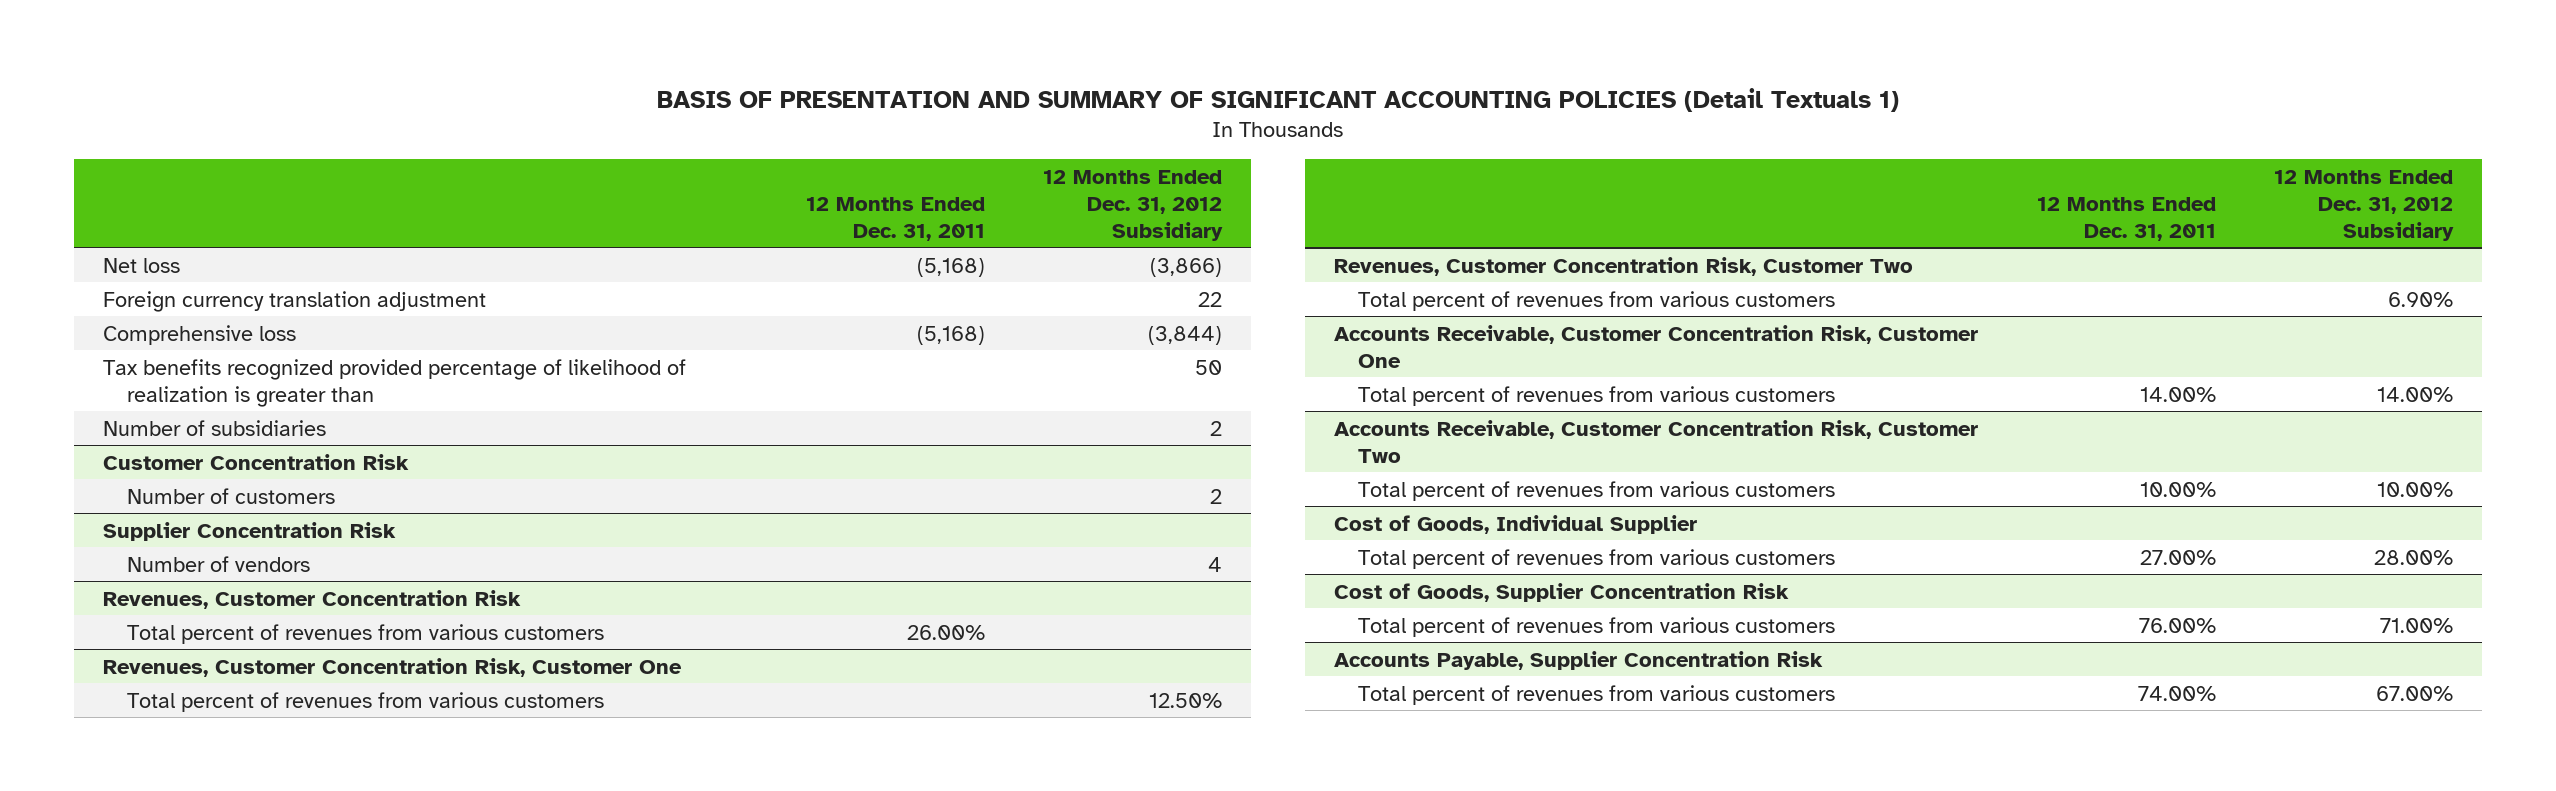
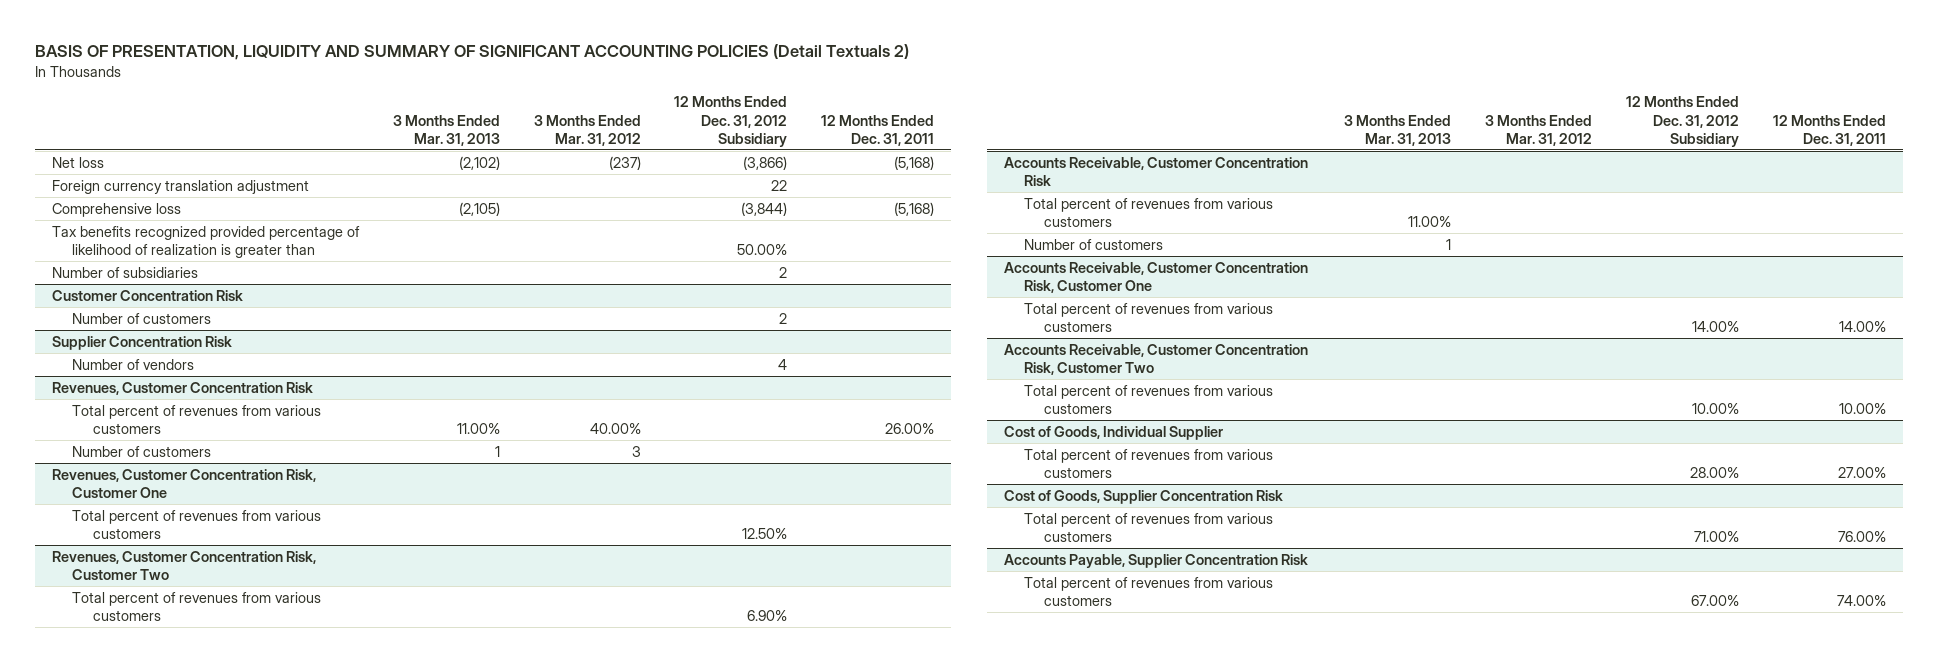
[657,88,1900,113] BASIS OF PRESENTATION AND SUMMARY OF SIGNIFICANT ACCOUNTING POLICIES (Detail Textuals 1) -> [35,44,910,61] BASIS OF PRESENTATION, LIQUIDITY AND SUMMARY OF SIGNIFICANT ACCOUNTING POLICIES (Detail Textuals 2)
none -> [392,114,500,146] 3 Months Ended Mar. 31, 2013
none -> [533,114,641,146] 3 Months Ended Mar. 31, 2012
[1194,359,1222,375] 50 -> [737,243,788,255] 50.00%
none -> [72,445,212,457] Number of customers
none -> [1003,156,1308,186] Accounts Receivable, Customer Concentration Risk
none -> [1024,197,1274,227] Total percent of revenues from various customers
none -> [1024,238,1164,250] Number of customers

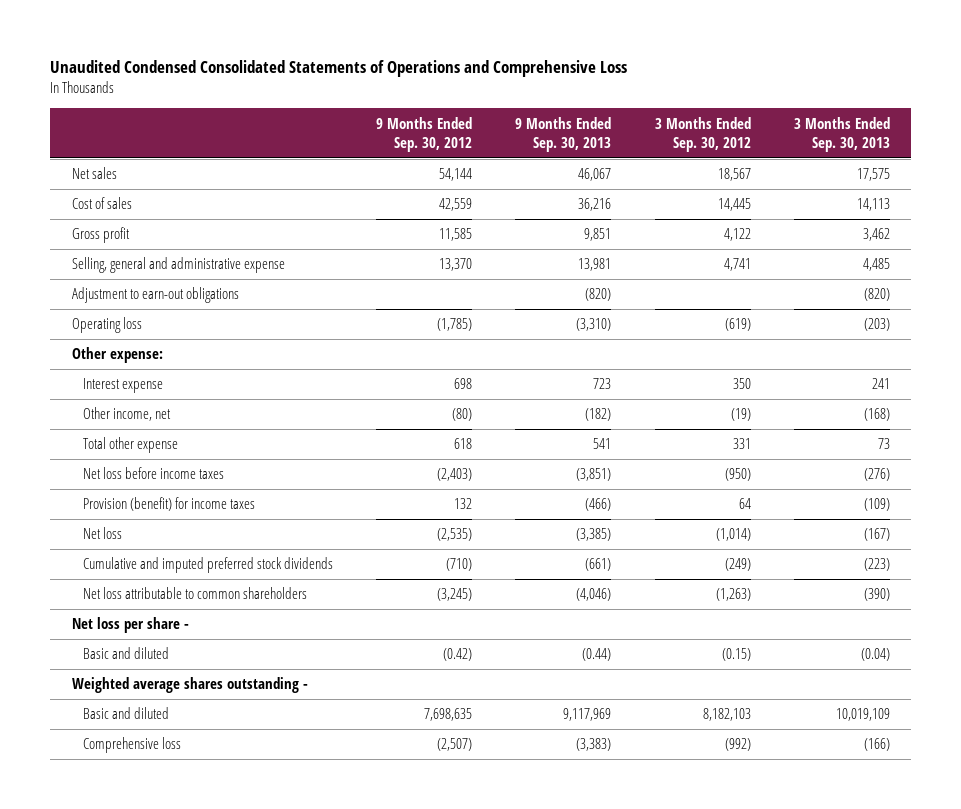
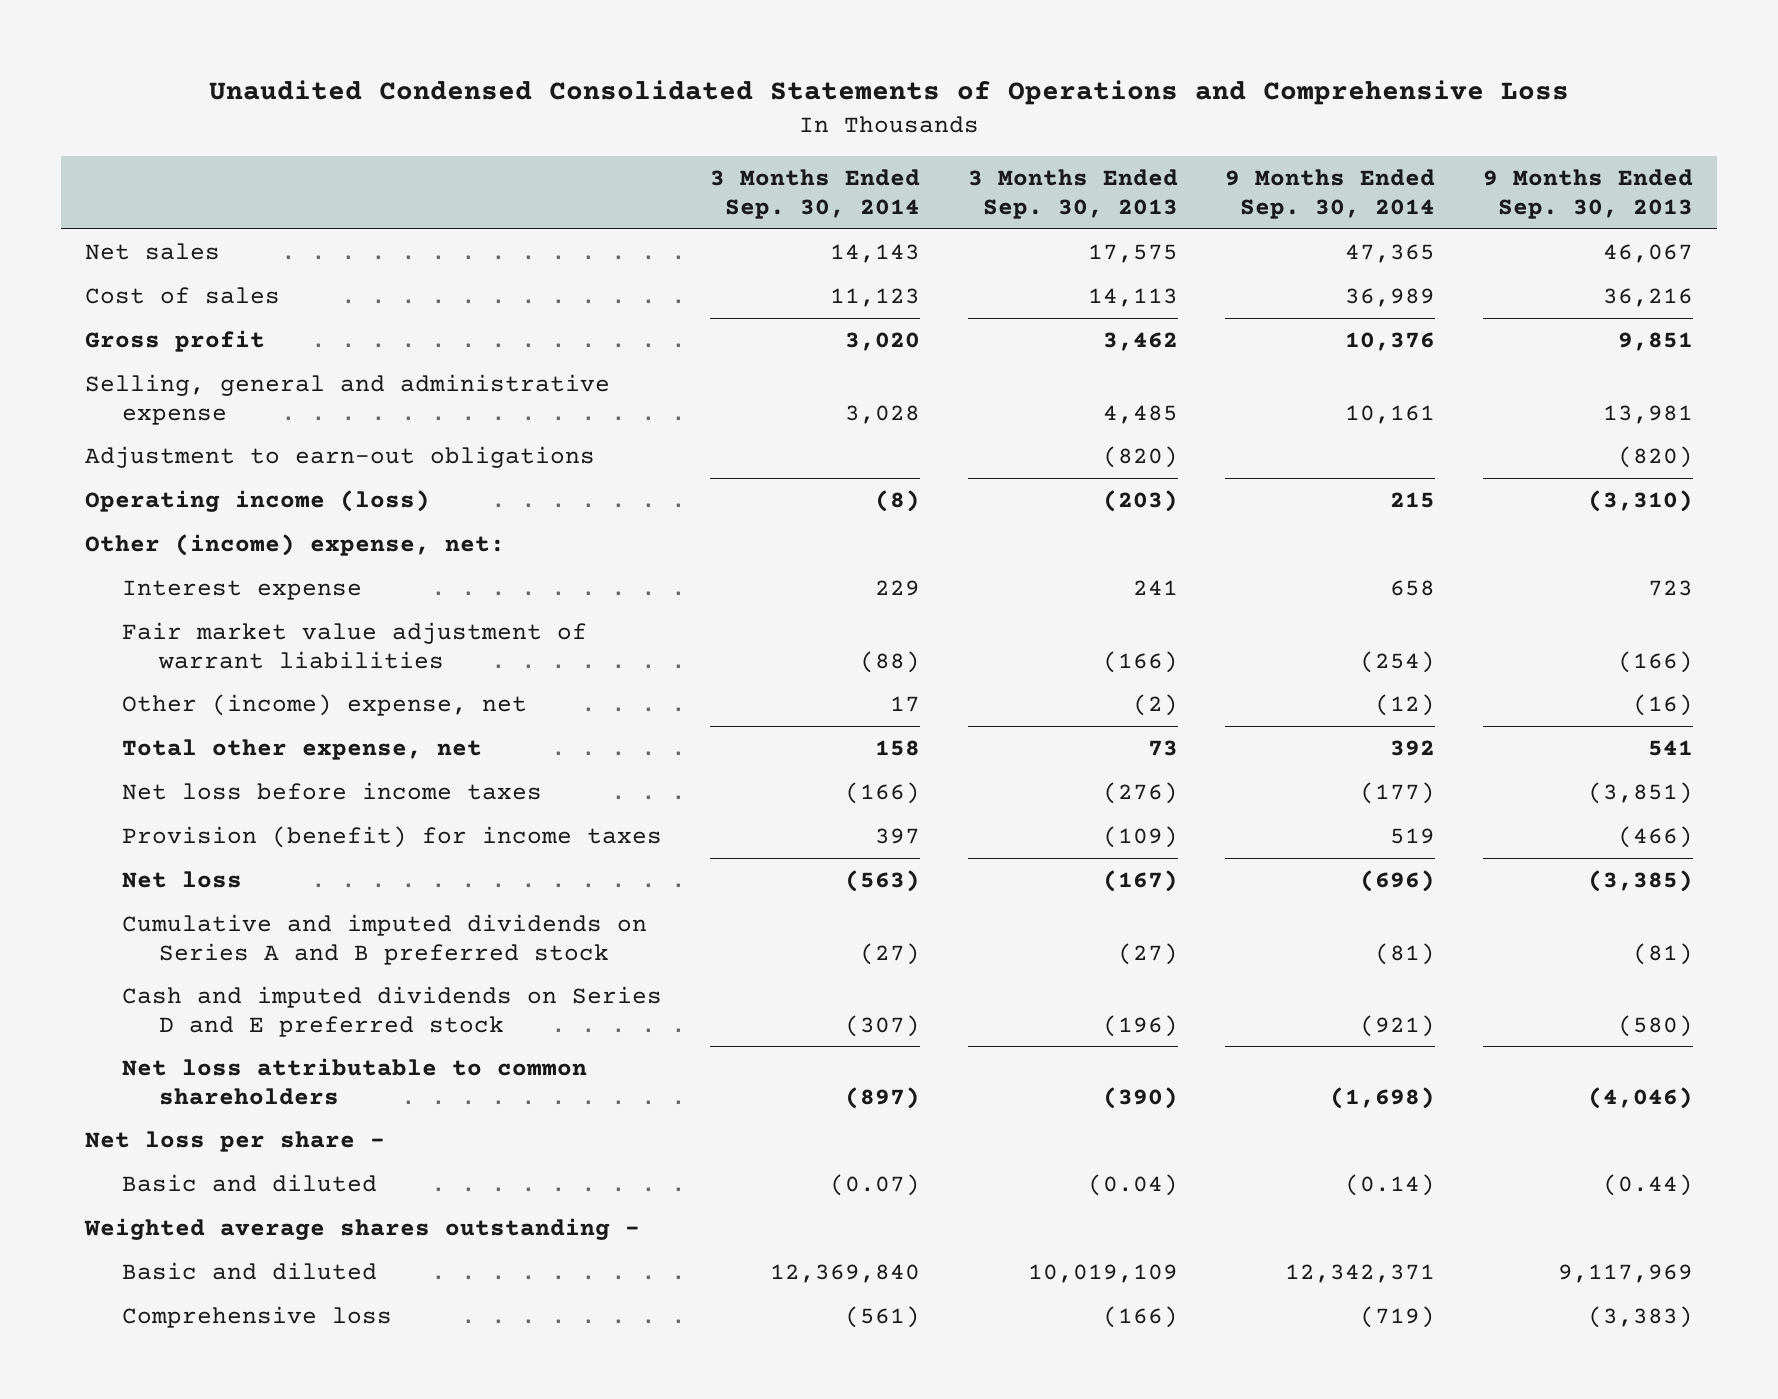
[376,116,473,152] 9 Months Ended Sep. 30, 2012 -> none
[654,116,751,152] 3 Months Ended Sep. 30, 2012 -> none
none -> [709,169,920,219] 3 Months Ended Sep. 30, 2014
none -> [1225,169,1436,219] 9 Months Ended Sep. 30, 2014
[71,317,142,334] Operating loss -> [84,489,430,512] Operating income (loss)
[71,347,163,364] Other expense: -> [84,533,505,556] Other (income) expense, net:
none -> [121,621,587,669] Fair market value adjustment of warrant liabilities
[83,407,172,422] Other income, net -> [121,693,527,716] Other (income) expense, net
[585,408,612,422] (182) -> [1633,693,1694,716] (16)
[863,408,890,422] (168) -> [1132,693,1178,716] (2)
[83,437,179,454] Total other expense -> [121,738,482,760] Total other expense, net
[83,557,334,574] Cumulative and imputed preferred stock dividends -> [121,913,647,965] Cumulative and imputed dividends on Series A and B preferred stock
[585,558,612,572] (661) -> [1633,942,1694,965] (81)
[863,558,890,572] (223) -> [1117,942,1178,965] (27)
none -> [121,985,662,1037] Cash and imputed dividends on Series D and E preferred stock

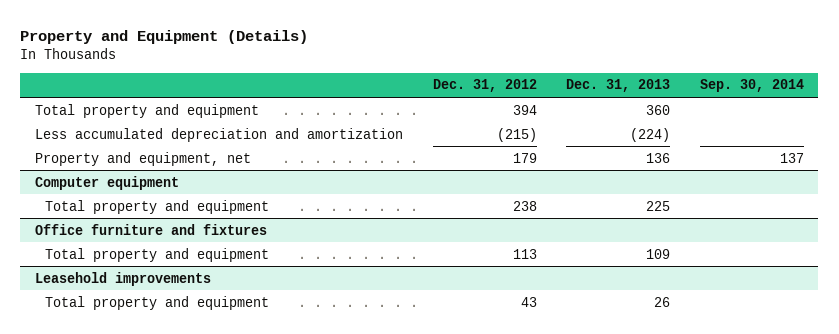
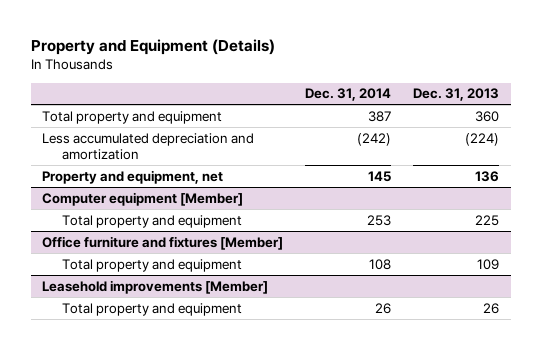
[432,79,537,93] Dec. 31, 2012 -> none
[699,79,804,93] Sep. 30, 2014 -> none
none -> [305,88,392,102] Dec. 31, 2014
[35,175,180,190] Computer equipment -> [41,191,243,206] Computer equipment [Member]
[35,223,268,235] Office furniture and fixtures -> [41,235,283,250] Office furniture and fixtures [Member]
[35,271,212,286] Leasehold improvements -> [41,279,268,294] Leasehold improvements [Member]

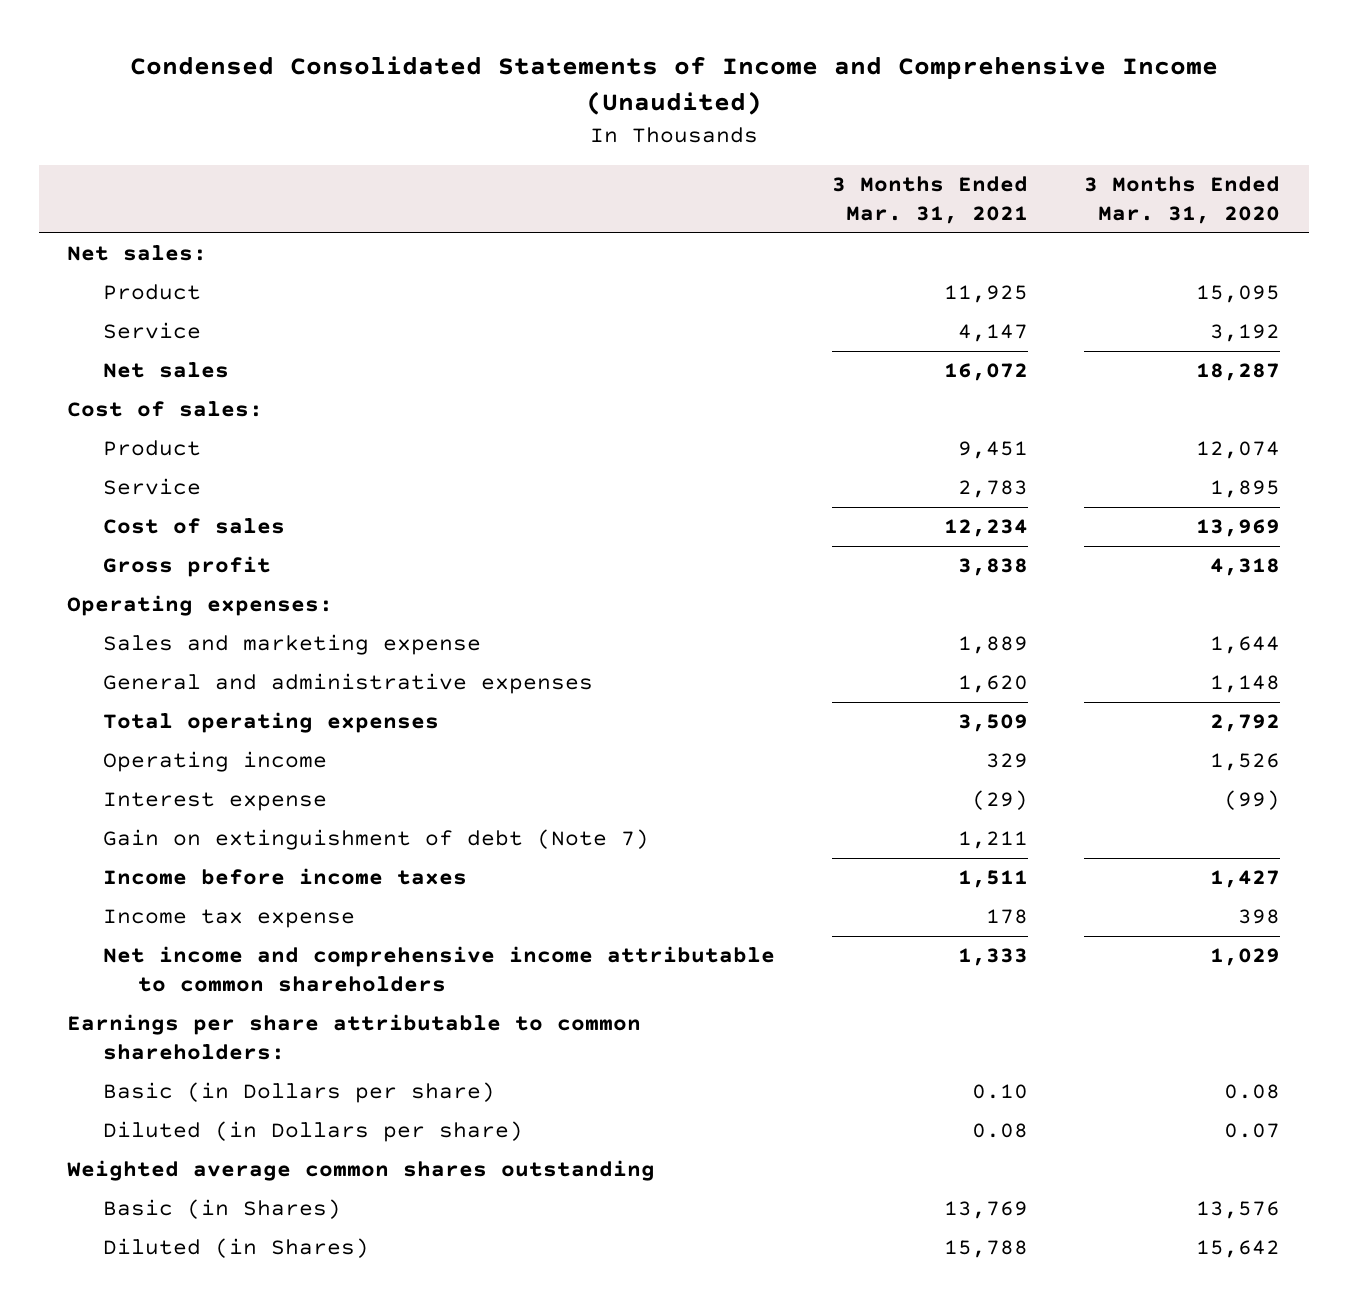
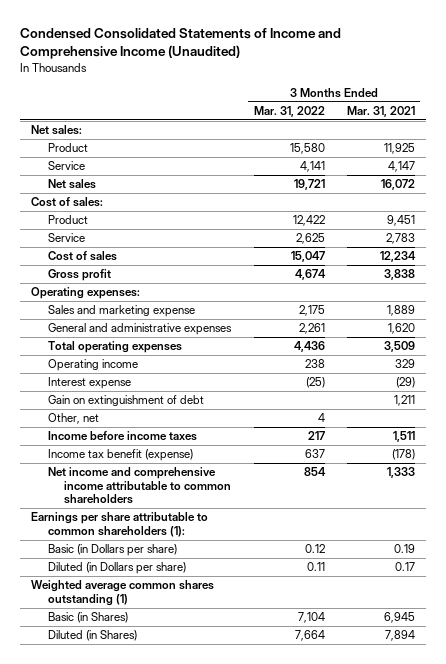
[1084,175,1281,225] 3 Months Ended Mar. 31, 2020 -> none
none -> [253,105,325,117] Mar. 31, 2022
[102,829,649,851] Gain on extinguishment of debt (Note 7) -> [47,395,204,407] Gain on extinguishment of debt
none -> [47,413,99,425] Other, net
[102,909,355,929] Income tax expense -> [47,449,193,462] Income tax benefit (expense)
[985,909,1028,925] 178 -> [391,449,415,461] (178)
[66,1014,641,1061] Earnings per share attributable to common shareholders: -> [31,512,209,537] Earnings per share attributable to common shareholders (1):
[971,1084,1028,1100] 0.10 -> [393,544,415,554] 0.19
[971,1123,1028,1139] 0.08 -> [394,562,415,572] 0.17
[66,1160,655,1182] Weighted average common shares outstanding -> [31,580,215,606] Weighted average common shares outstanding (1)
[943,1201,1028,1220] 13,769 -> [383,612,415,624] 6,945
[943,1240,1028,1259] 15,788 -> [384,630,415,642] 7,894

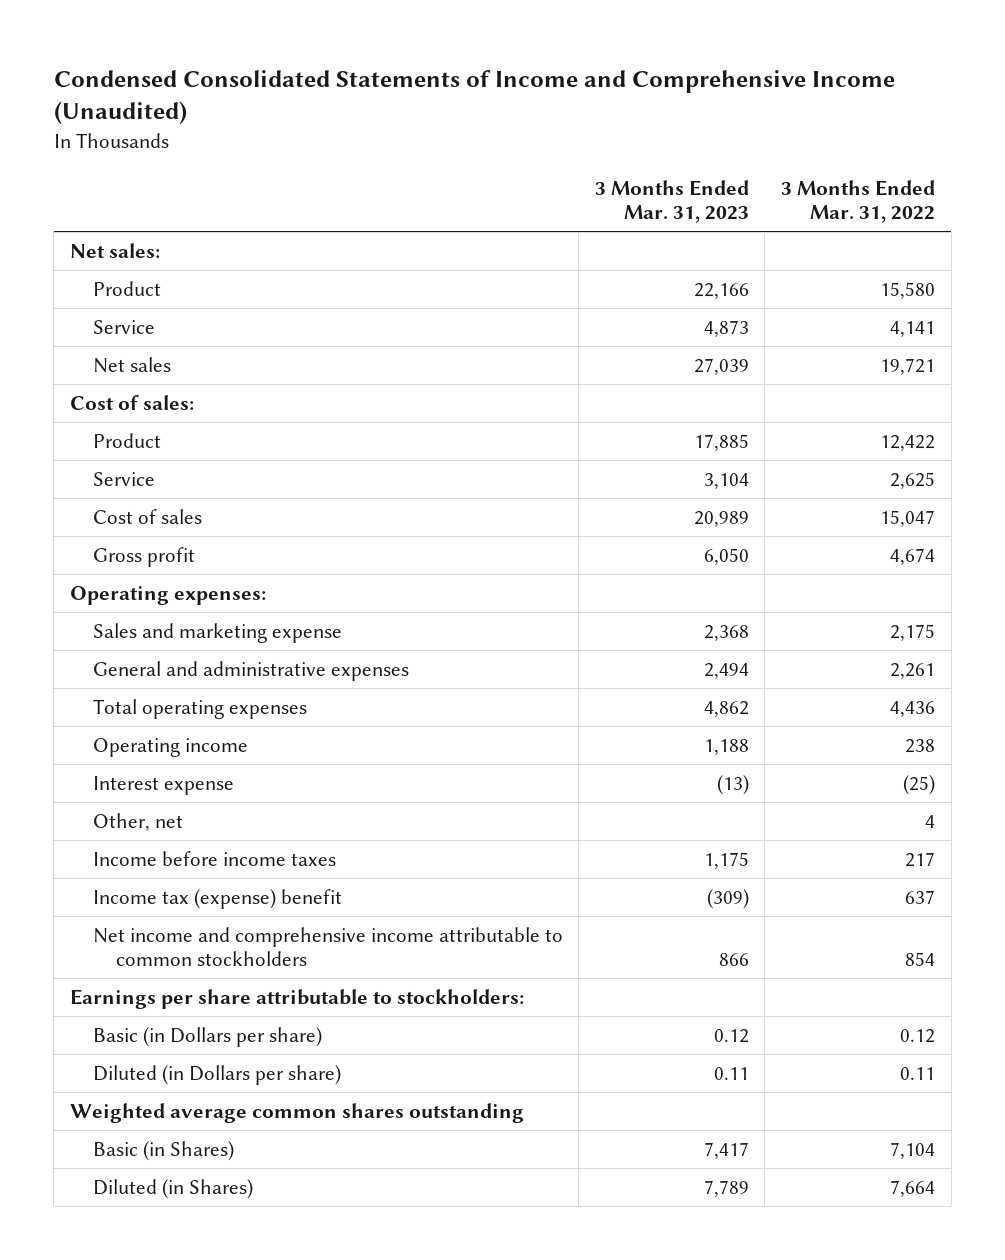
[346,105,415,117] Mar. 31, 2021 -> none
none -> [594,179,749,224] 3 Months Ended Mar. 31, 2023
[47,395,204,407] Gain on extinguishment of debt -> none
[47,449,193,462] Income tax benefit (expense) -> [92,888,342,909] Income tax (expense) benefit
[47,467,232,505] Net income and comprehensive income attributable to common shareholders -> [92,926,563,967] Net income and comprehensive income attributable to common stockholders
[31,512,209,537] Earnings per share attributable to common shareholders (1): -> [69,988,524,1009] Earnings per share attributable to stockholders:
[31,580,215,606] Weighted average common shares outstanding (1) -> [69,1102,524,1123] Weighted average common shares outstanding

